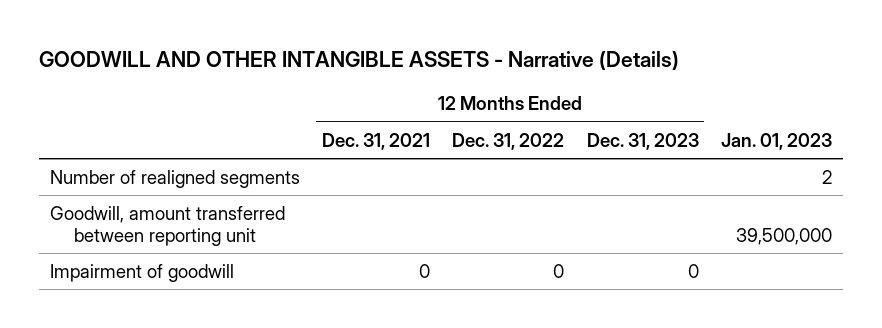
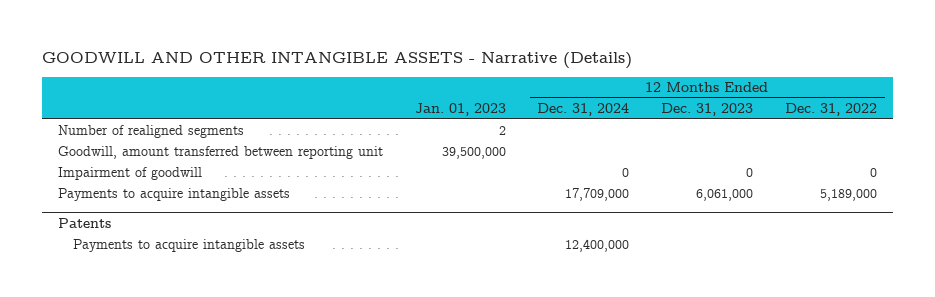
[322,132,431,150] Dec. 31, 2021 -> none
none -> [537,102,630,116] Dec. 31, 2024
none -> [58,188,291,202] Payments to acquire intangible assets
none -> [58,217,112,228] Patents
none -> [72,239,305,253] Payments to acquire intangible assets

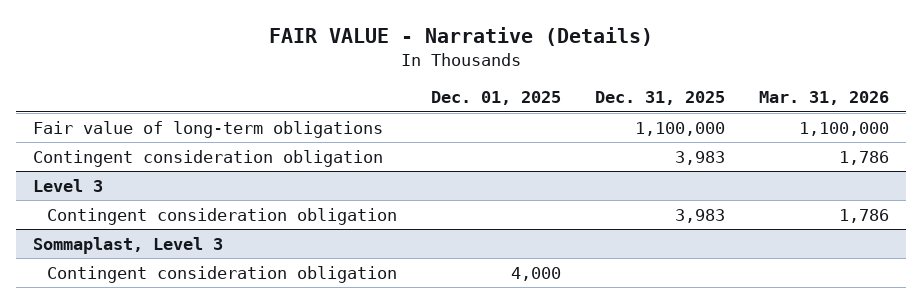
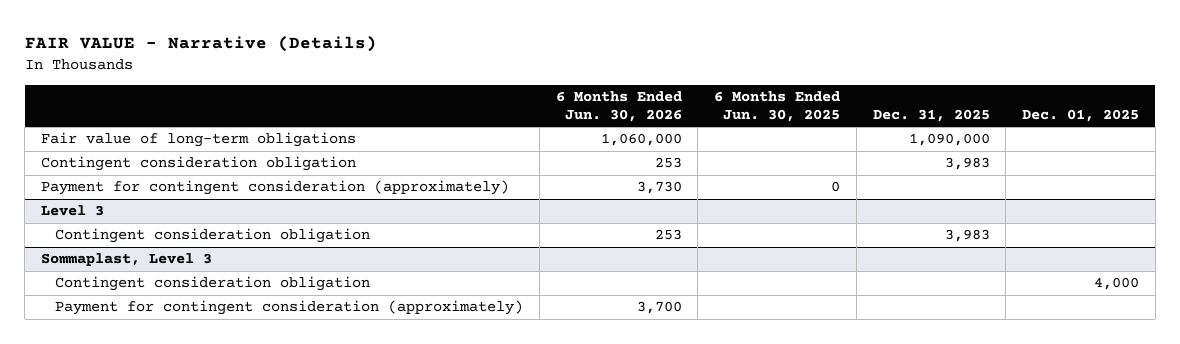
[758,91,889,106] Mar. 31, 2026 -> none
none -> [555,90,682,122] 6 Months Ended Jun. 30, 2026
none -> [714,90,841,122] 6 Months Ended Jun. 30, 2025
[634,121,725,136] 1,100,000 -> [908,133,990,147] 1,090,000
none -> [40,180,509,196] Payment for contingent consideration (approximately)
none -> [55,300,524,316] Payment for contingent consideration (approximately)

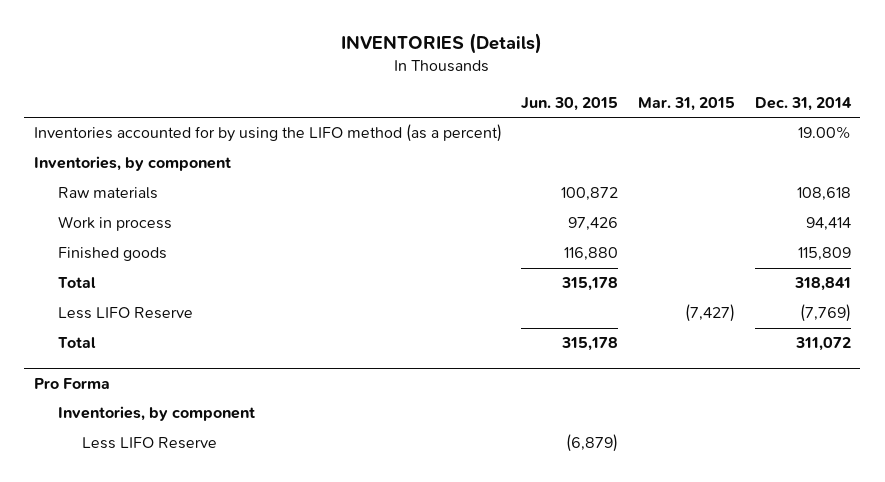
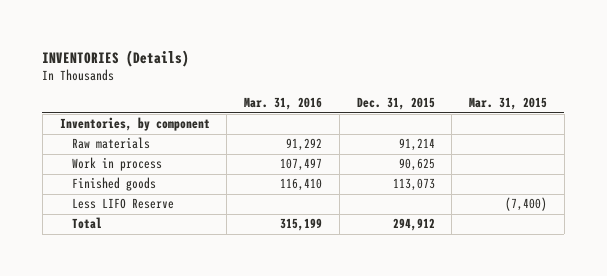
[521,96,619,111] Jun. 30, 2015 -> none
[754,96,852,111] Dec. 31, 2014 -> none
none -> [244,97,323,111] Mar. 31, 2016
none -> [356,97,435,111] Dec. 31, 2015
[33,124,502,143] Inventories accounted for by using the LIFO method (as a percent) -> none
[57,277,96,289] Total -> none
[685,304,736,323] (7,427) -> [504,197,547,212] (7,400)
[33,377,110,389] Pro Forma -> none
[57,406,255,422] Inventories, by component -> none
[81,437,217,450] Less LIFO Reserve -> none

